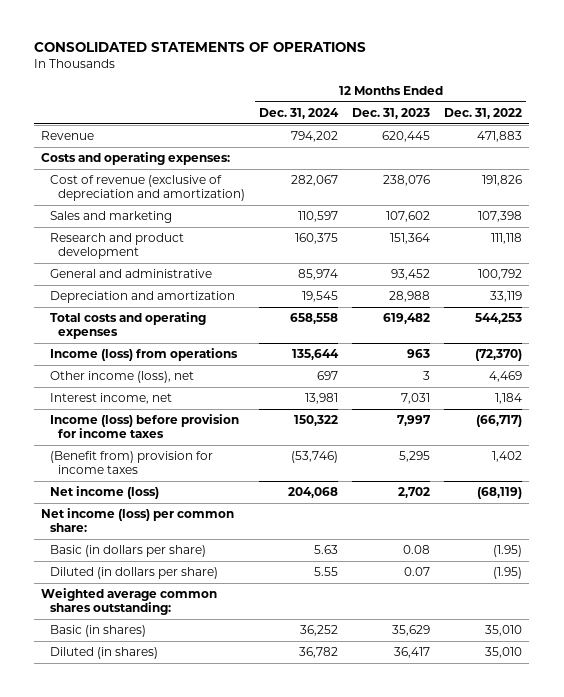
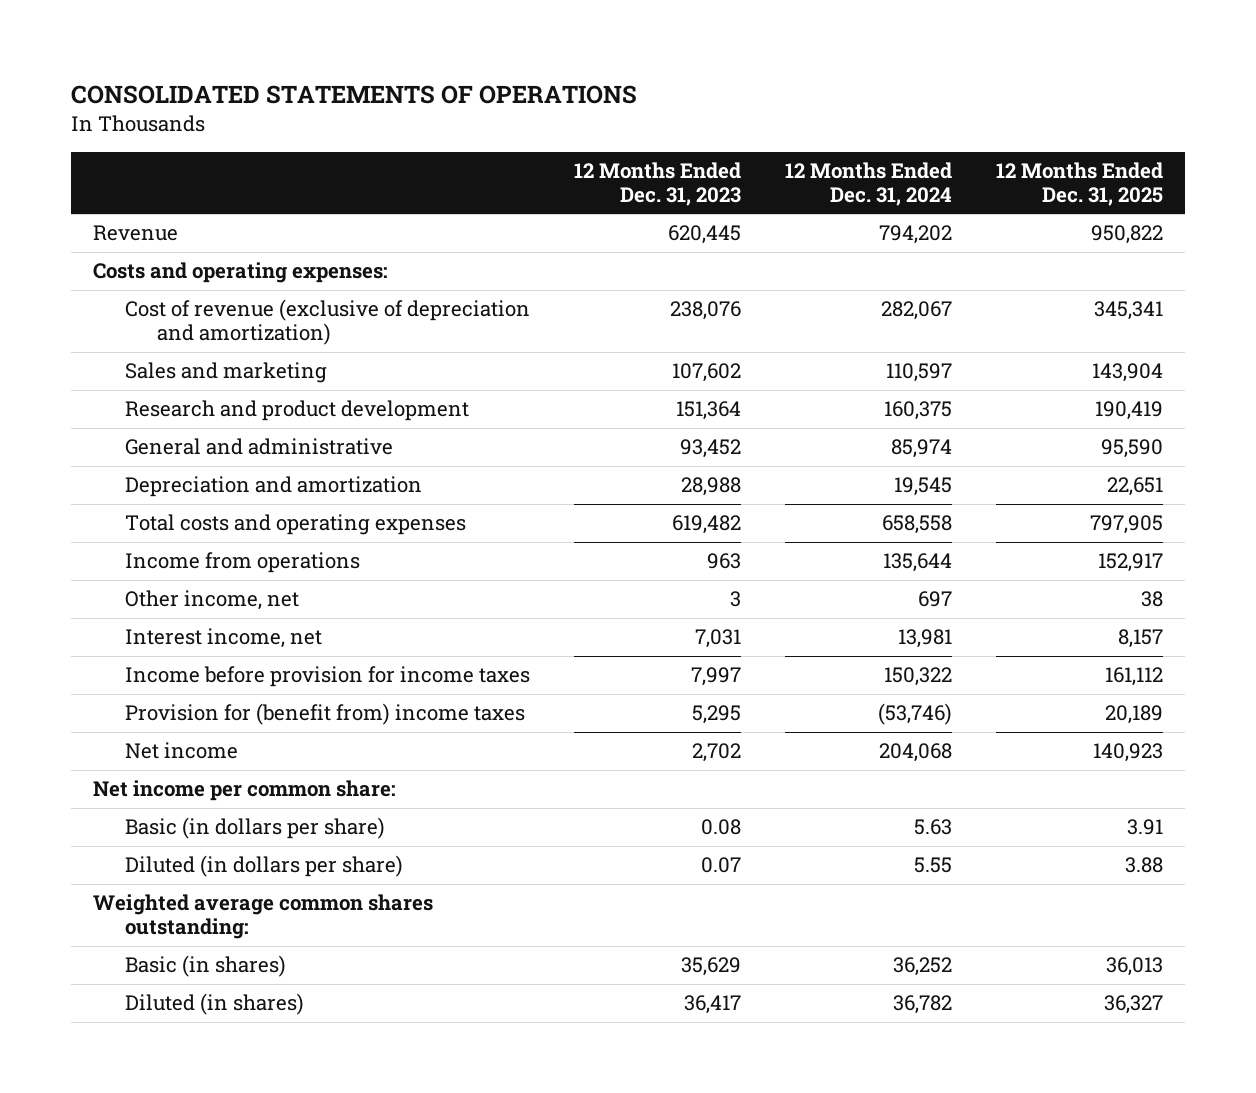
[444,108,523,120] Dec. 31, 2022 -> none
none -> [995,162,1163,207] 12 Months Ended Dec. 31, 2025
[49,348,238,362] Income (loss) from operations -> [124,552,360,574] Income from operations
[49,371,194,384] Other income (loss), net -> [124,590,299,611] Other income, net
[49,414,239,439] Income (loss) before provision for income taxes -> [124,666,530,688] Income before provision for income taxes
[49,451,213,475] (Benefit from) provision for income taxes -> [124,703,525,726] Provision for (benefit from) income taxes
[49,486,159,500] Net income (loss) -> [124,742,238,760] Net income
[41,508,235,533] Net income (loss) per common share: -> [93,780,397,802] Net income per common share:

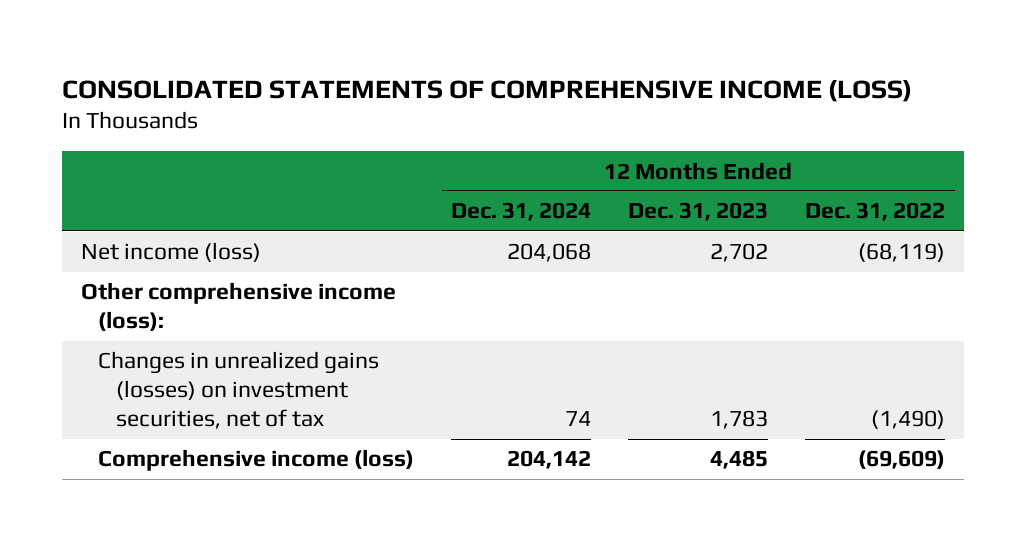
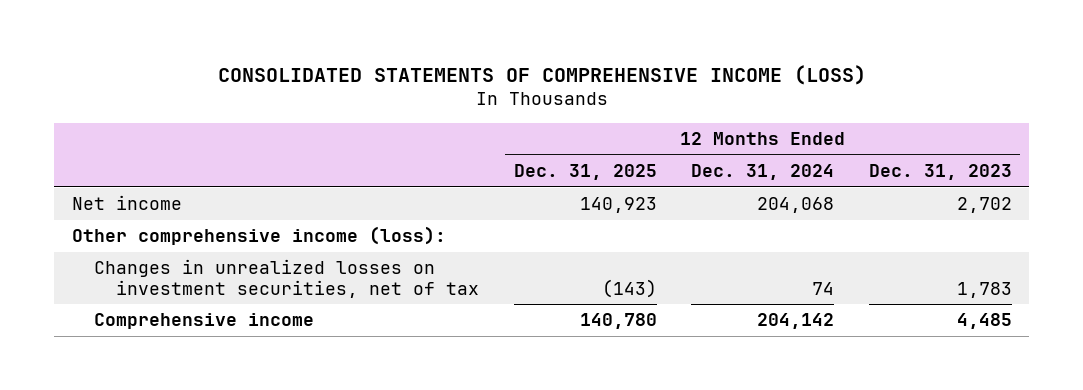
[805,202,946,222] Dec. 31, 2022 -> none
none -> [513,164,657,181] Dec. 31, 2025
[80,242,261,263] Net income (loss) -> [71,195,182,211] Net income
[98,351,380,430] Changes in unrealized gains (losses) on investment securities, net of tax -> [93,259,480,298] Changes in unrealized losses on investment securities, net of tax
[98,449,415,472] Comprehensive income (loss) -> [93,313,314,330] Comprehensive income

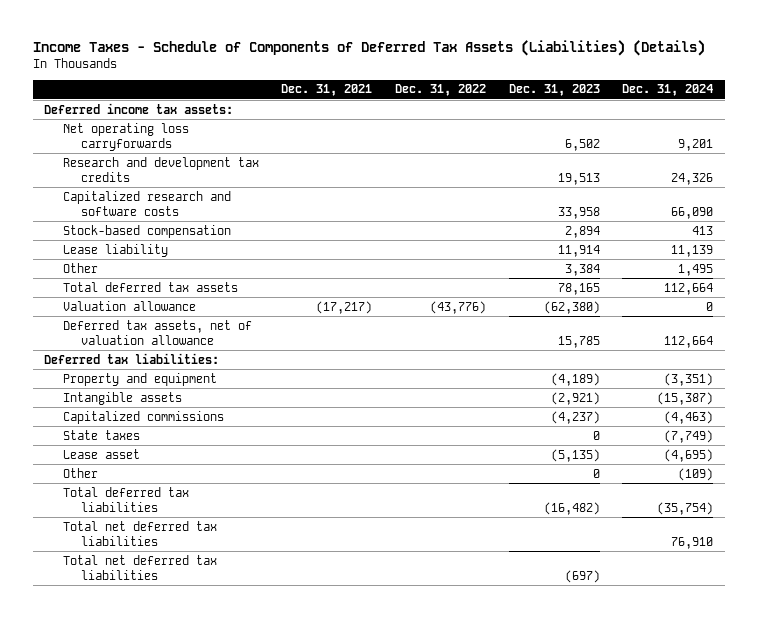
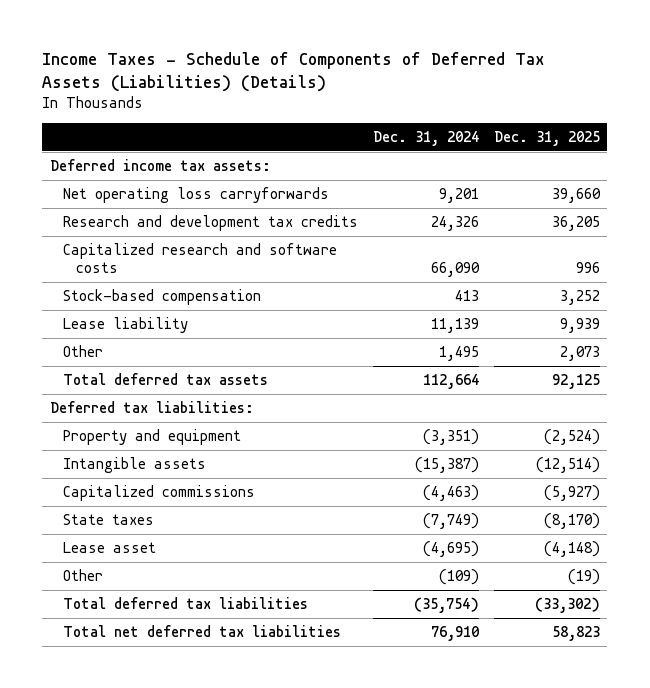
[281,84,373,97] Dec. 31, 2021 -> none
[395,84,487,97] Dec. 31, 2022 -> none
[508,84,600,97] Dec. 31, 2023 -> none
none -> [493,131,600,147] Dec. 31, 2025
[62,300,196,311] Valuation allowance -> none
[62,319,252,345] Deferred tax assets, net of valuation allowance -> none
[62,554,217,580] Total net deferred tax liabilities -> none

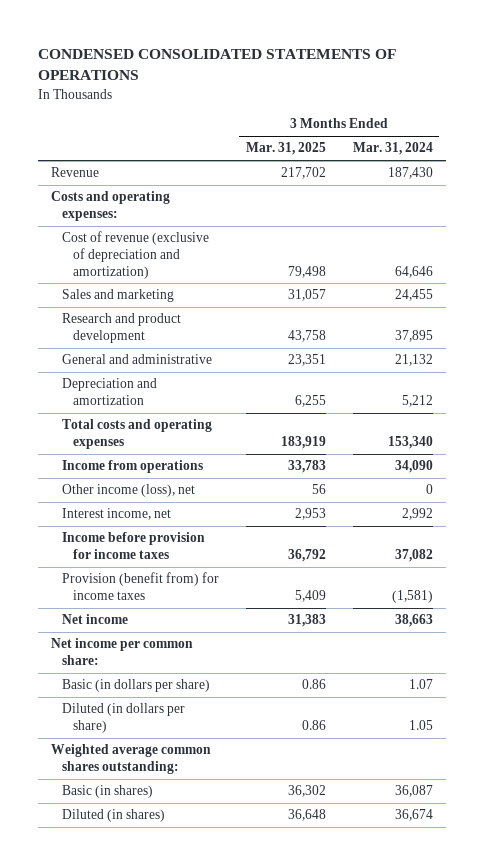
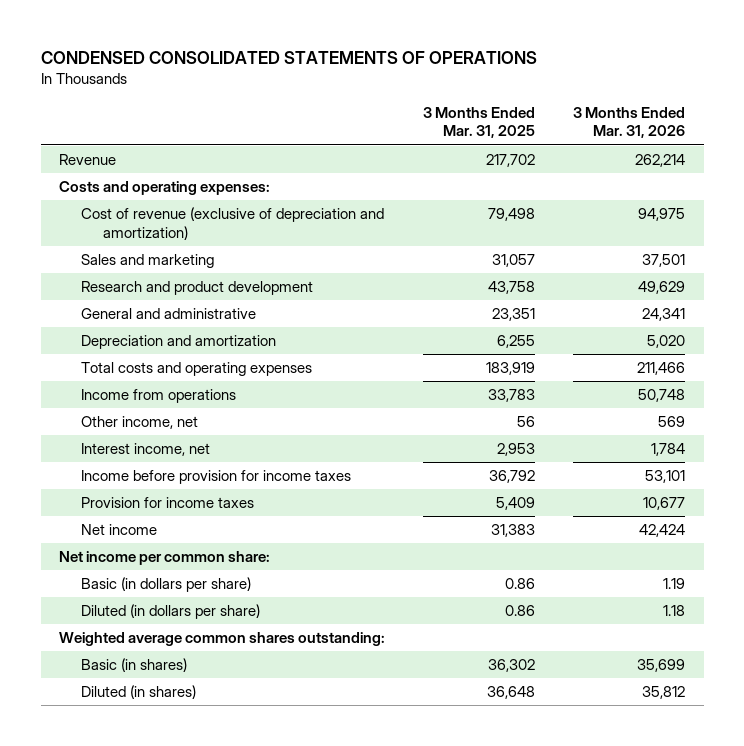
[352,142,433,156] Mar. 31, 2024 -> none
none -> [572,106,685,139] 3 Months Ended Mar. 31, 2026
[62,484,196,498] Other income (loss), net -> [81,416,199,430] Other income, net
[62,572,220,601] Provision (benefit from) for income taxes -> [81,497,255,509] Provision for income taxes

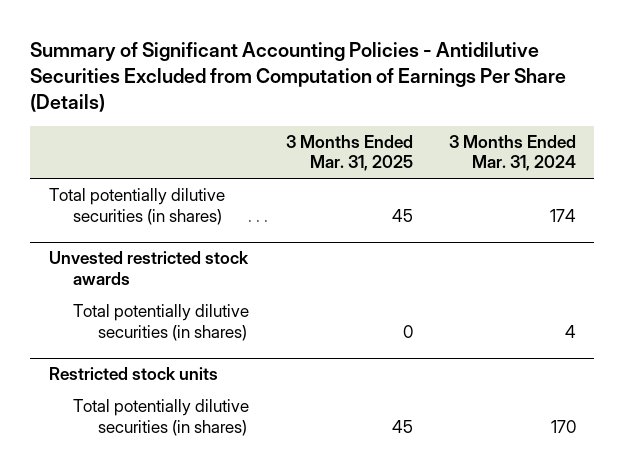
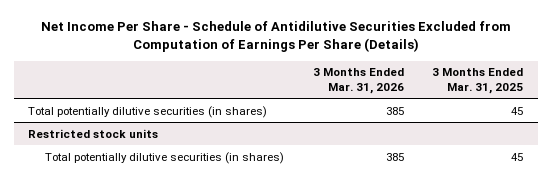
[30,41,567,112] Summary of Significant Accounting Policies - Antidilutive Securities Excluded from Computation of Earnings Per Share (Details) -> [40,21,511,53] Net Income Per Share - Schedule of Antidilutive Securities Excluded from Computation of Earnings Per Share (Details)
[449,134,577,172] 3 Months Ended Mar. 31, 2024 -> none
none -> [312,68,404,94] 3 Months Ended Mar. 31, 2026
[48,251,249,285] Unvested restricted stock awards -> none
[73,304,250,341] Total potentially dilutive securities (in shares) -> none

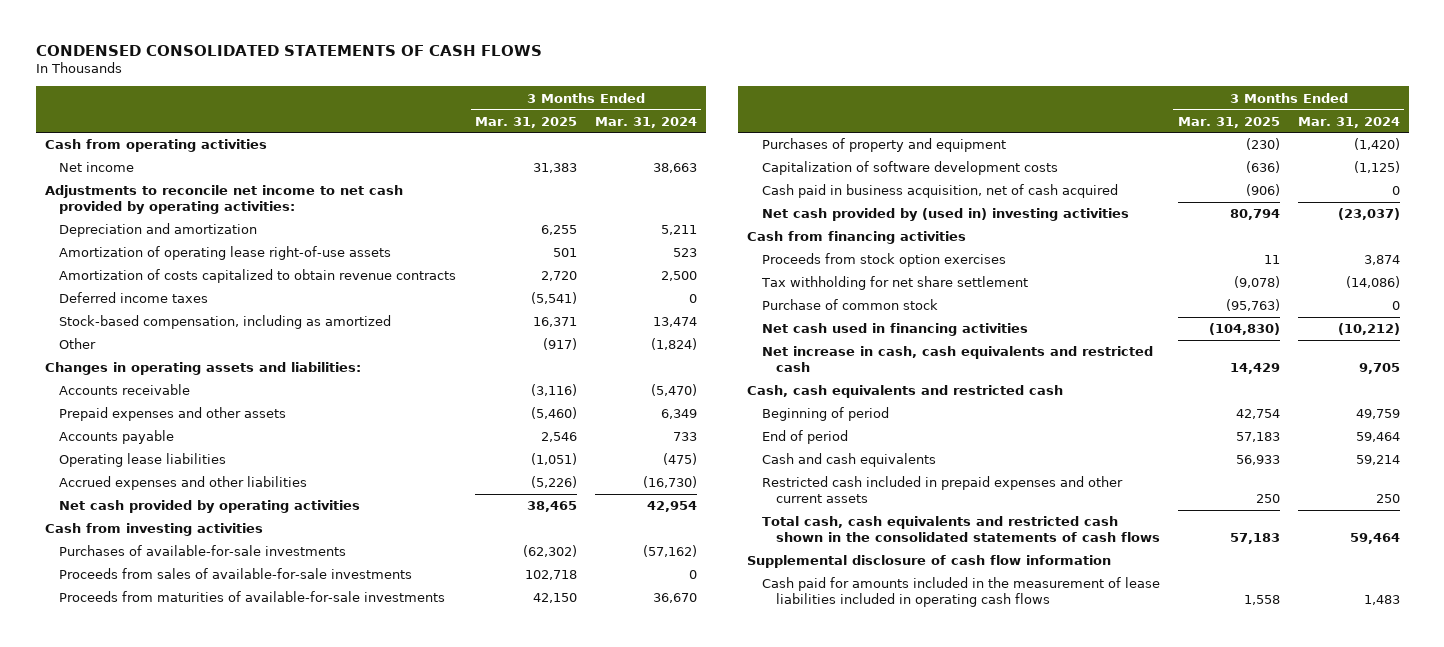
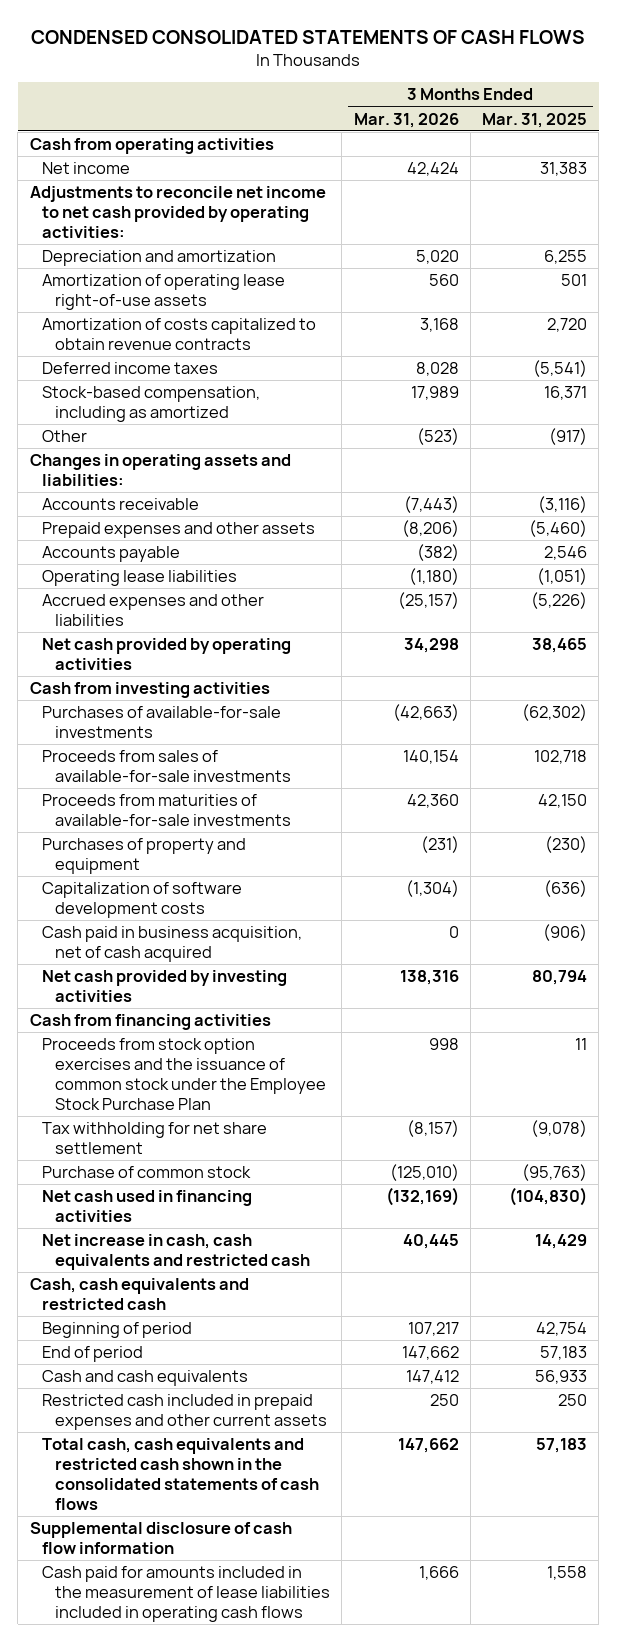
[595,116,698,128] Mar. 31, 2024 -> none
none -> [353,112,459,128] Mar. 31, 2026
[761,208,1129,222] Net cash provided by (used in) investing activities -> [42,970,288,1002] Net cash provided by investing activities
[761,253,1006,268] Proceeds from stock option exercises -> none
none -> [42,1038,327,1110] Proceeds from stock option exercises and the issuance of common stock under the Employee Stock Purchase Plan

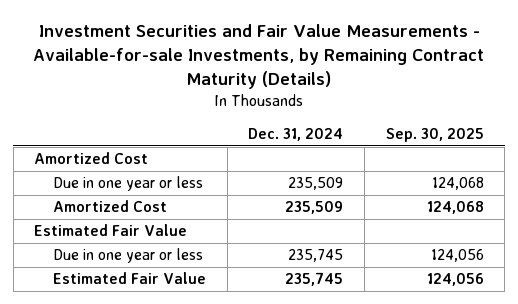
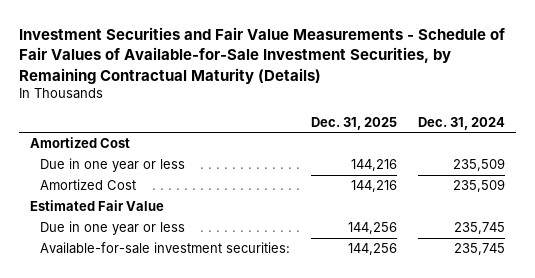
[32,24,484,90] Investment Securities and Fair Value Measurements - Available-for-sale Investments, by Remaining Contract Maturity (Details) -> [19,26,506,84] Investment Securities and Fair Value Measurements - Schedule of Fair Values of Available-for-Sale Investment Securities, by Remaining Contractual Maturity (Details)
[385,128,484,143] Sep. 30, 2025 -> none
none -> [310,116,397,130] Dec. 31, 2025
[53,272,207,285] Estimated Fair Value -> [39,242,290,255] Available-for-sale investment securities:

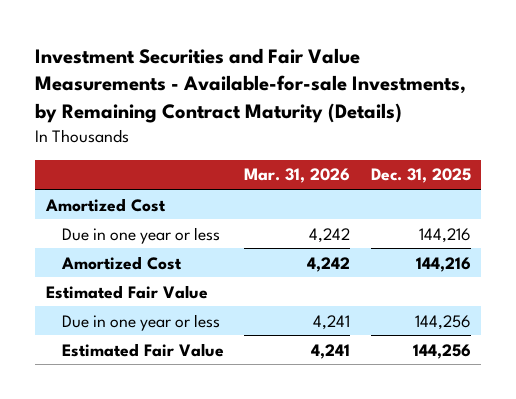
[19,26,506,84] Investment Securities and Fair Value Measurements - Schedule of Fair Values of Available-for-Sale Investment Securities, by Remaining Contractual Maturity (Details) -> [35,47,467,123] Investment Securities and Fair Value Measurements - Available-for-sale Investments, by Remaining Contract Maturity (Details)
[417,116,505,130] Dec. 31, 2024 -> none
none -> [244,168,351,184] Mar. 31, 2026
[39,242,290,255] Available-for-sale investment securities: -> [61,342,224,357] Estimated Fair Value

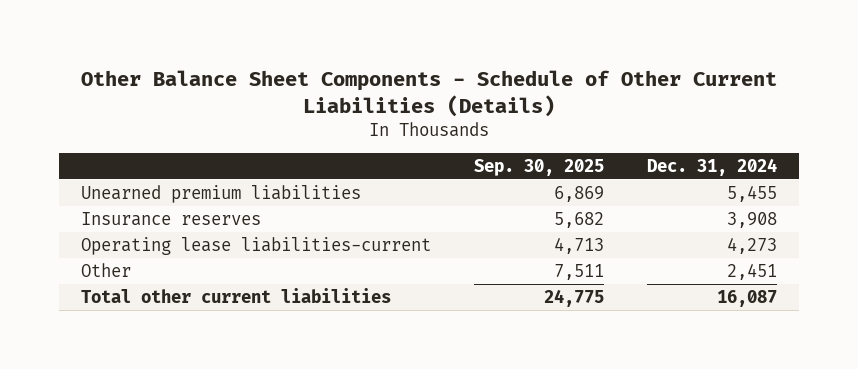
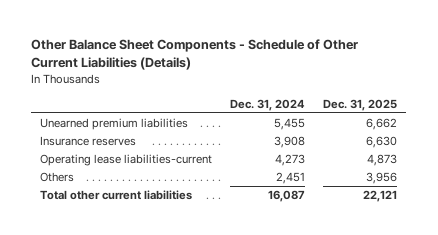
[474,158,605,176] Sep. 30, 2025 -> none
none -> [323,98,398,111] Dec. 31, 2025
[80,262,131,277] Other -> [40,172,75,183] Others

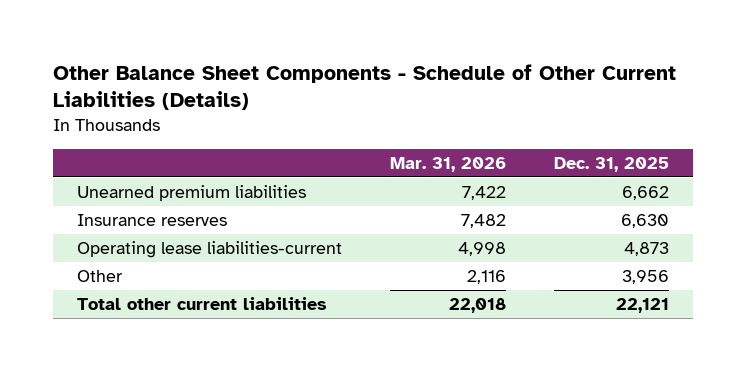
[230,98,306,111] Dec. 31, 2024 -> none
none -> [389,156,506,172] Mar. 31, 2026
[40,172,75,183] Others -> [76,269,123,282] Other

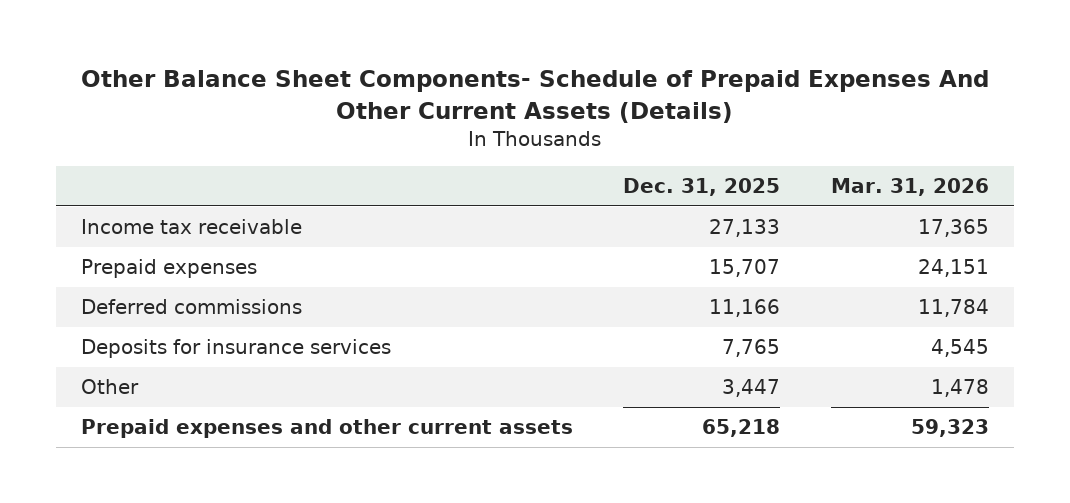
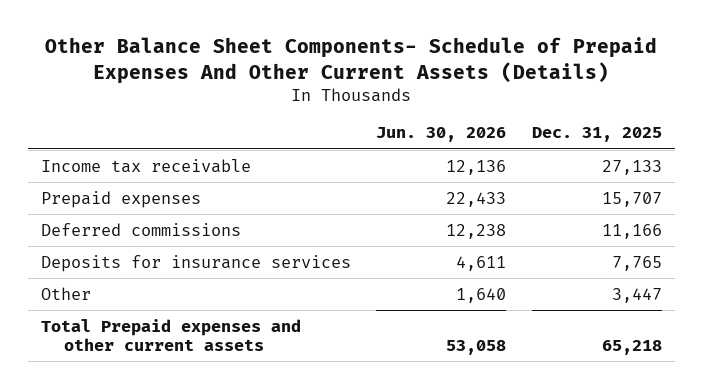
[830,178,989,197] Mar. 31, 2026 -> none
none -> [376,127,507,143] Jun. 30, 2026
[81,419,574,439] Prepaid expenses and other current assets -> [40,318,301,352] Total Prepaid expenses and other current assets

